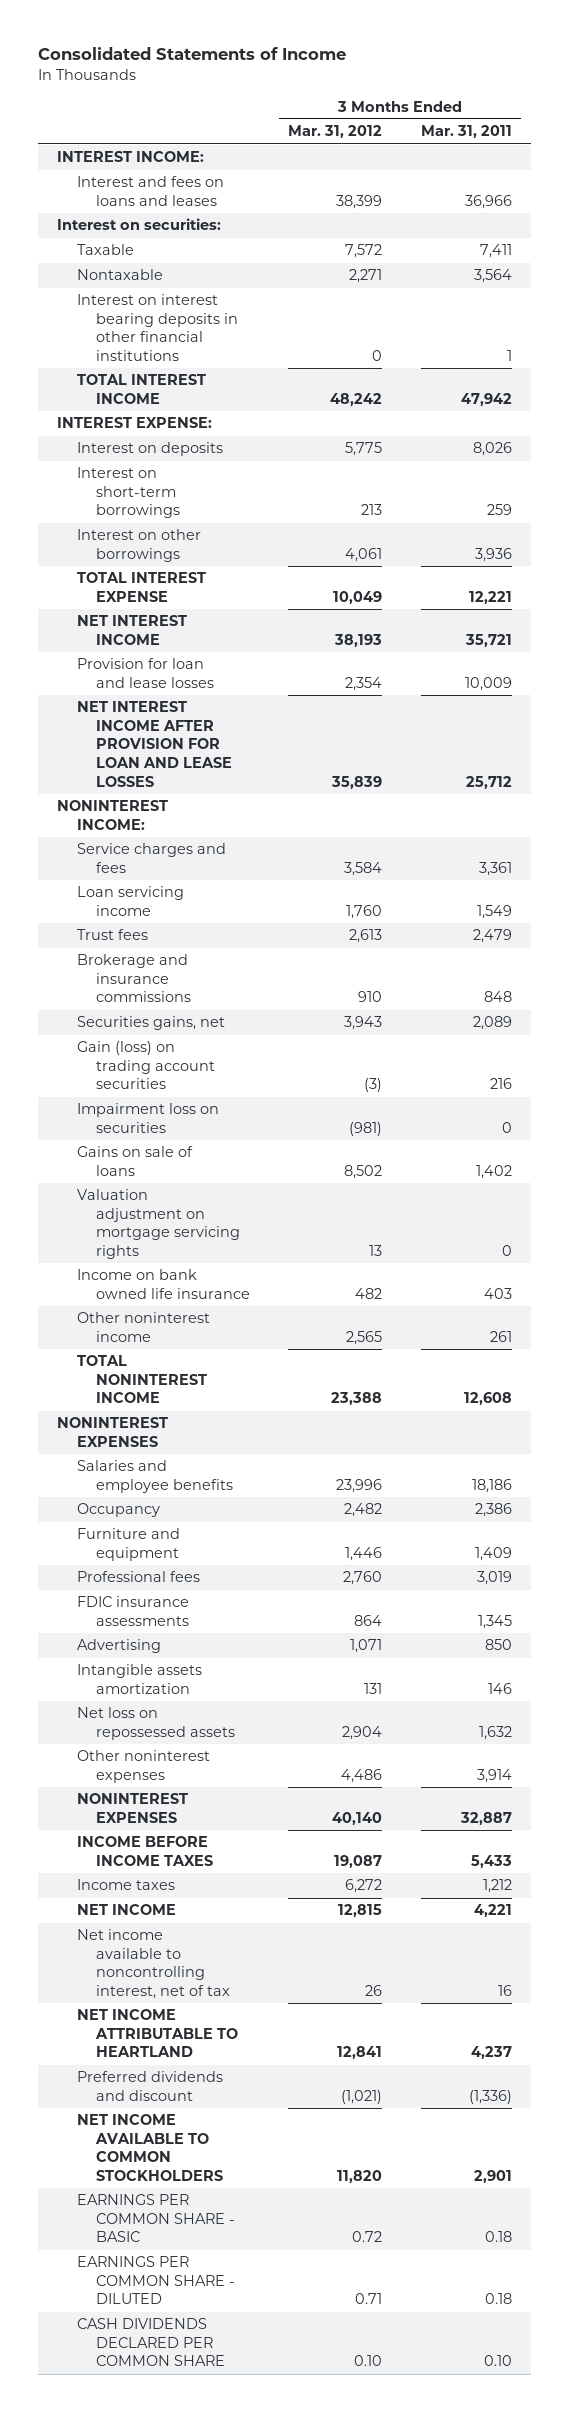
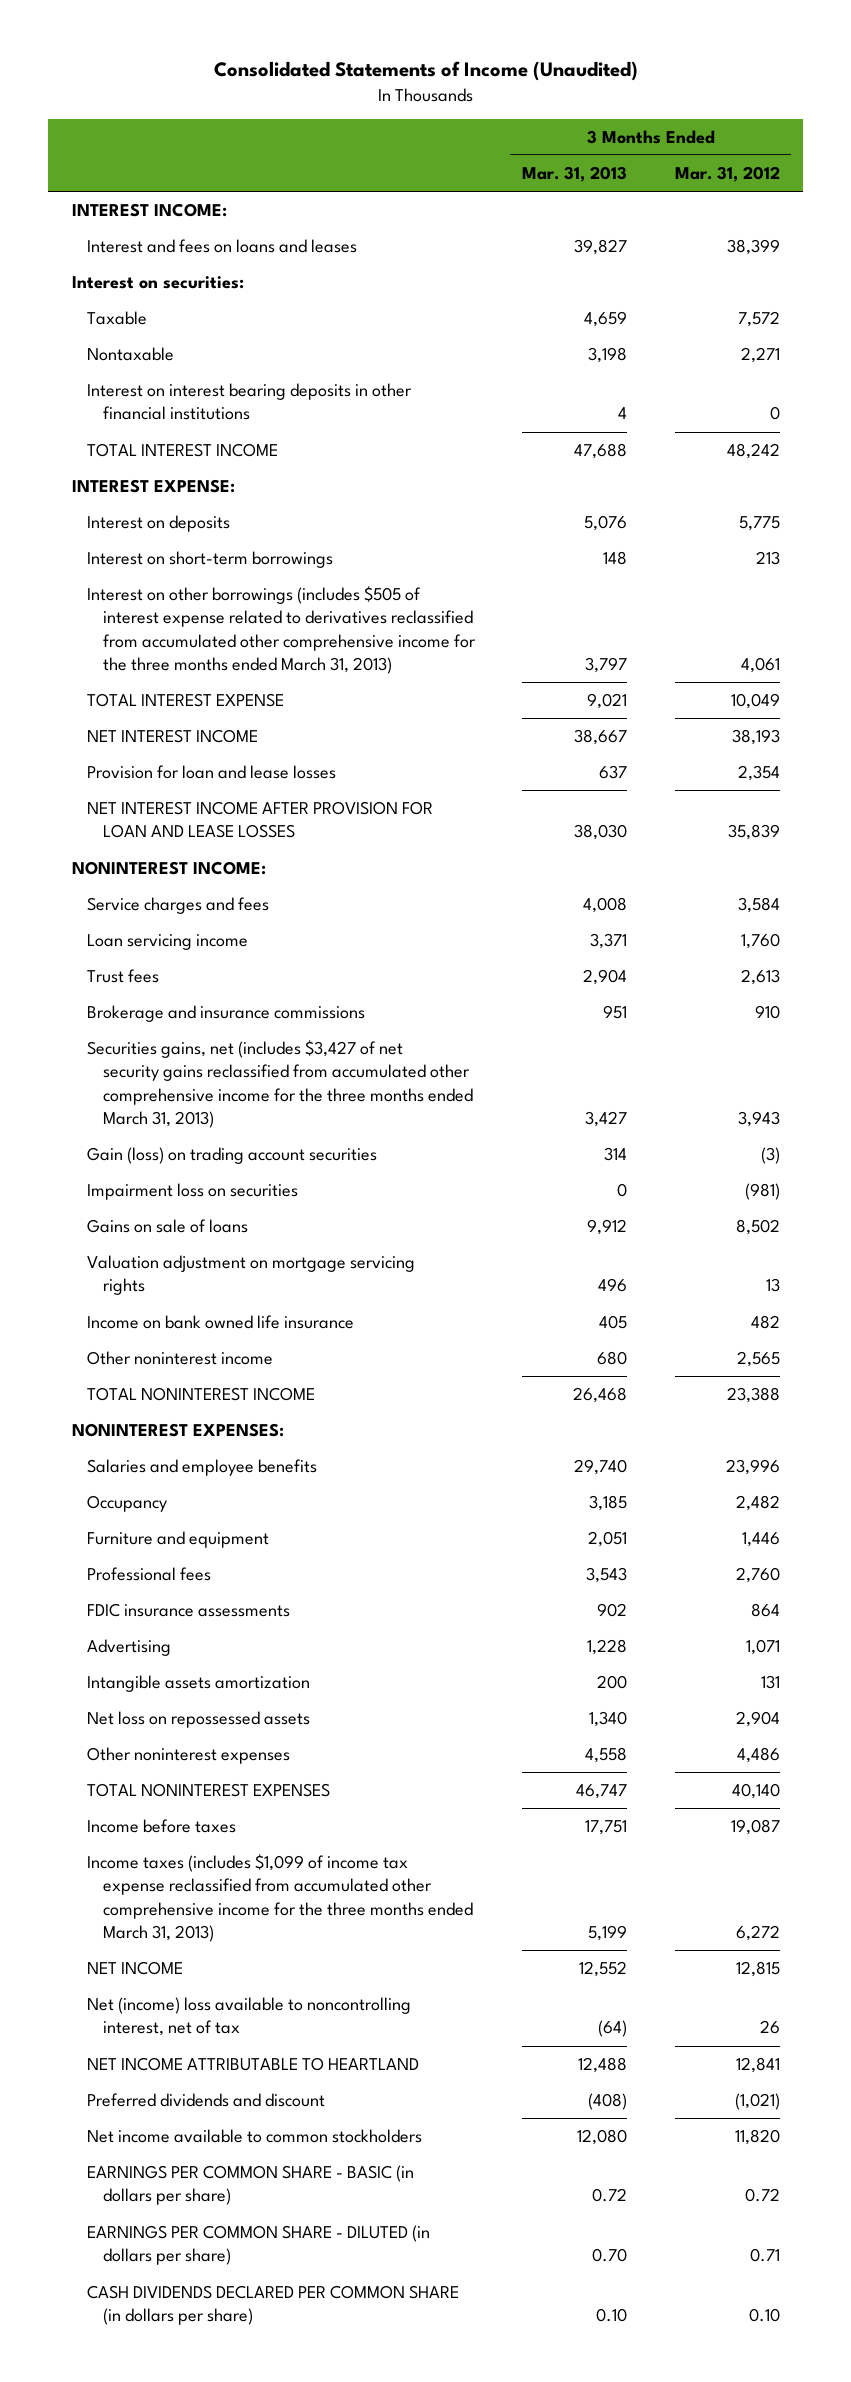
[37,47,346,61] Consolidated Statements of Income -> [213,61,638,82] Consolidated Statements of Income (Unaudited)
[420,125,512,139] Mar. 31, 2011 -> none
none -> [522,166,628,183] Mar. 31, 2013
[76,529,201,562] Interest on other borrowings -> [87,586,476,675] Interest on other borrowings (includes $505 of interest expense related to derivatives reclassified from accumulated other comprehensive income for the three months ended March 31, 2013)
[76,1016,225,1031] Securities gains, net -> [87,1040,473,1129] Securities gains, net (includes $3,427 of net security gains reclassified from accumulated other comprehensive income for the three months ended March 31, 2013)
[56,1417,168,1447] NONINTEREST EXPENSES -> [71,1423,284,1438] NONINTEREST EXPENSES:
[76,1793,188,1823] NONINTEREST EXPENSES -> [87,1783,331,1798] TOTAL NONINTEREST EXPENSES
[76,1836,214,1866] INCOME BEFORE INCOME TAXES -> [87,1819,237,1834] Income before taxes
[76,1879,175,1891] Income taxes -> [87,1854,473,1943] Income taxes (includes $1,099 of income tax expense reclassified from accumulated other comprehensive income for the three months ended March 31, 2013)
[76,1929,231,2000] Net income available to noncontrolling interest, net of tax -> [87,1997,412,2037] Net (income) loss available to noncontrolling interest, net of tax
[76,2114,224,2182] NET INCOME AVAILABLE TO COMMON STOCKHOLDERS -> [87,2129,423,2144] Net income available to common stockholders
[76,2194,236,2243] EARNINGS PER COMMON SHARE - BASIC -> [87,2165,415,2206] EARNINGS PER COMMON SHARE - BASIC (in dollars per share)
[76,2256,236,2305] EARNINGS PER COMMON SHARE - DILUTED -> [87,2225,431,2266] EARNINGS PER COMMON SHARE - DILUTED (in dollars per share)
[76,2318,226,2367] CASH DIVIDENDS DECLARED PER COMMON SHARE -> [87,2285,460,2326] CASH DIVIDENDS DECLARED PER COMMON SHARE (in dollars per share)

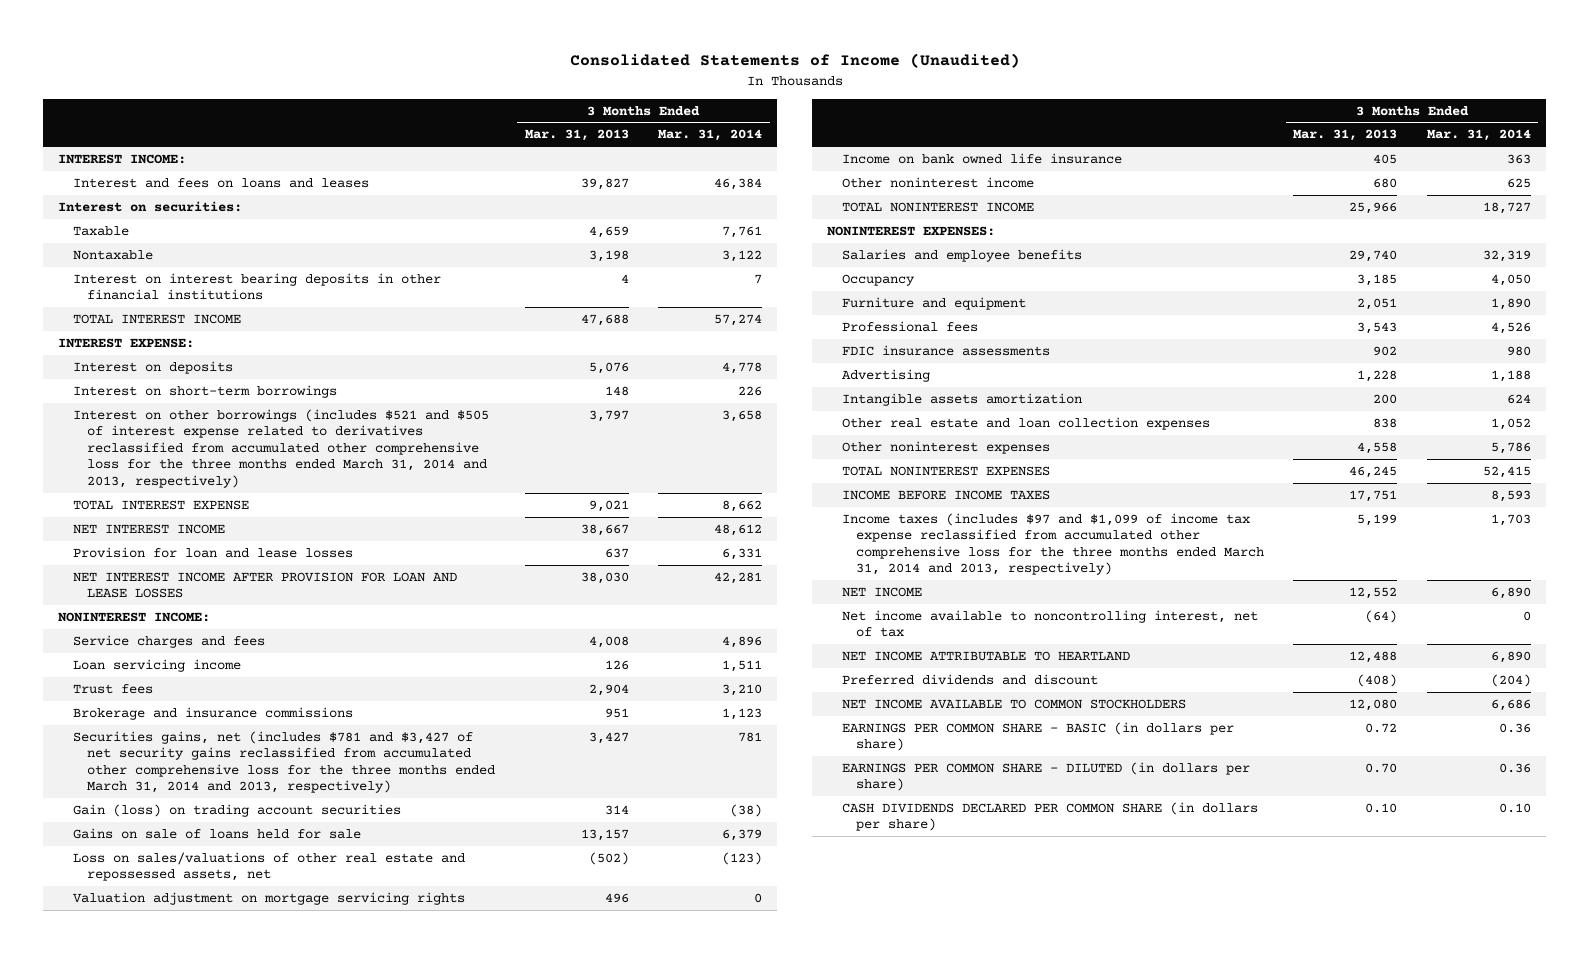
[674,166,780,183] Mar. 31, 2012 -> none
none -> [658,129,763,142] Mar. 31, 2014
[87,586,476,675] Interest on other borrowings (includes $505 of interest expense related to derivatives reclassified from accumulated other comprehensive income for the three months ended March 31, 2013) -> [72,408,489,488] Interest on other borrowings (includes $521 and $505 of interest expense related to derivatives reclassified from accumulated other comprehensive loss for the three months ended March 31, 2014 and 2013, respectively)
[590,933,628,950] 3,371 -> [604,659,629,670] 126
[87,1040,473,1129] Securities gains, net (includes $3,427 of net security gains reclassified from accumulated other comprehensive income for the three months ended March 31, 2013) -> [72,730,496,794] Securities gains, net (includes $781 and $3,427 of net security gains reclassified from accumulated other comprehensive loss for the three months ended March 31, 2014 and 2013, respectively)
[87,1183,299,1201] Impairment loss on securities -> none
[87,1219,249,1234] Gains on sale of loans -> [72,827,361,839] Gains on sale of loans held for sale
[587,1219,628,1236] 9,912 -> [580,828,629,841] 13,157
none -> [72,851,465,882] Loss on sales/valuations of other real estate and repossessed assets, net
[573,1387,628,1404] 26,468 -> [1349,201,1398,214] 25,966
[87,1711,311,1729] Net loss on repossessed assets -> none
none -> [841,416,1210,430] Other real estate and loan collection expenses
[576,1784,628,1800] 46,747 -> [1349,465,1398,478] 46,245
[87,1819,237,1834] Income before taxes -> [841,489,1050,500] INCOME BEFORE INCOME TAXES
[87,1854,473,1943] Income taxes (includes $1,099 of income tax expense reclassified from accumulated other comprehensive income for the three months ended March 31, 2013) -> [841,512,1265,576] Income taxes (includes $97 and $1,099 of income tax expense reclassified from accumulated other comprehensive loss for the three months ended March 31, 2014 and 2013, respectively)
[87,1997,412,2037] Net (income) loss available to noncontrolling interest, net of tax -> [841,609,1258,638] Net income available to noncontrolling interest, net of tax
[87,2129,423,2144] Net income available to common stockholders -> [841,698,1186,709] NET INCOME AVAILABLE TO COMMON STOCKHOLDERS

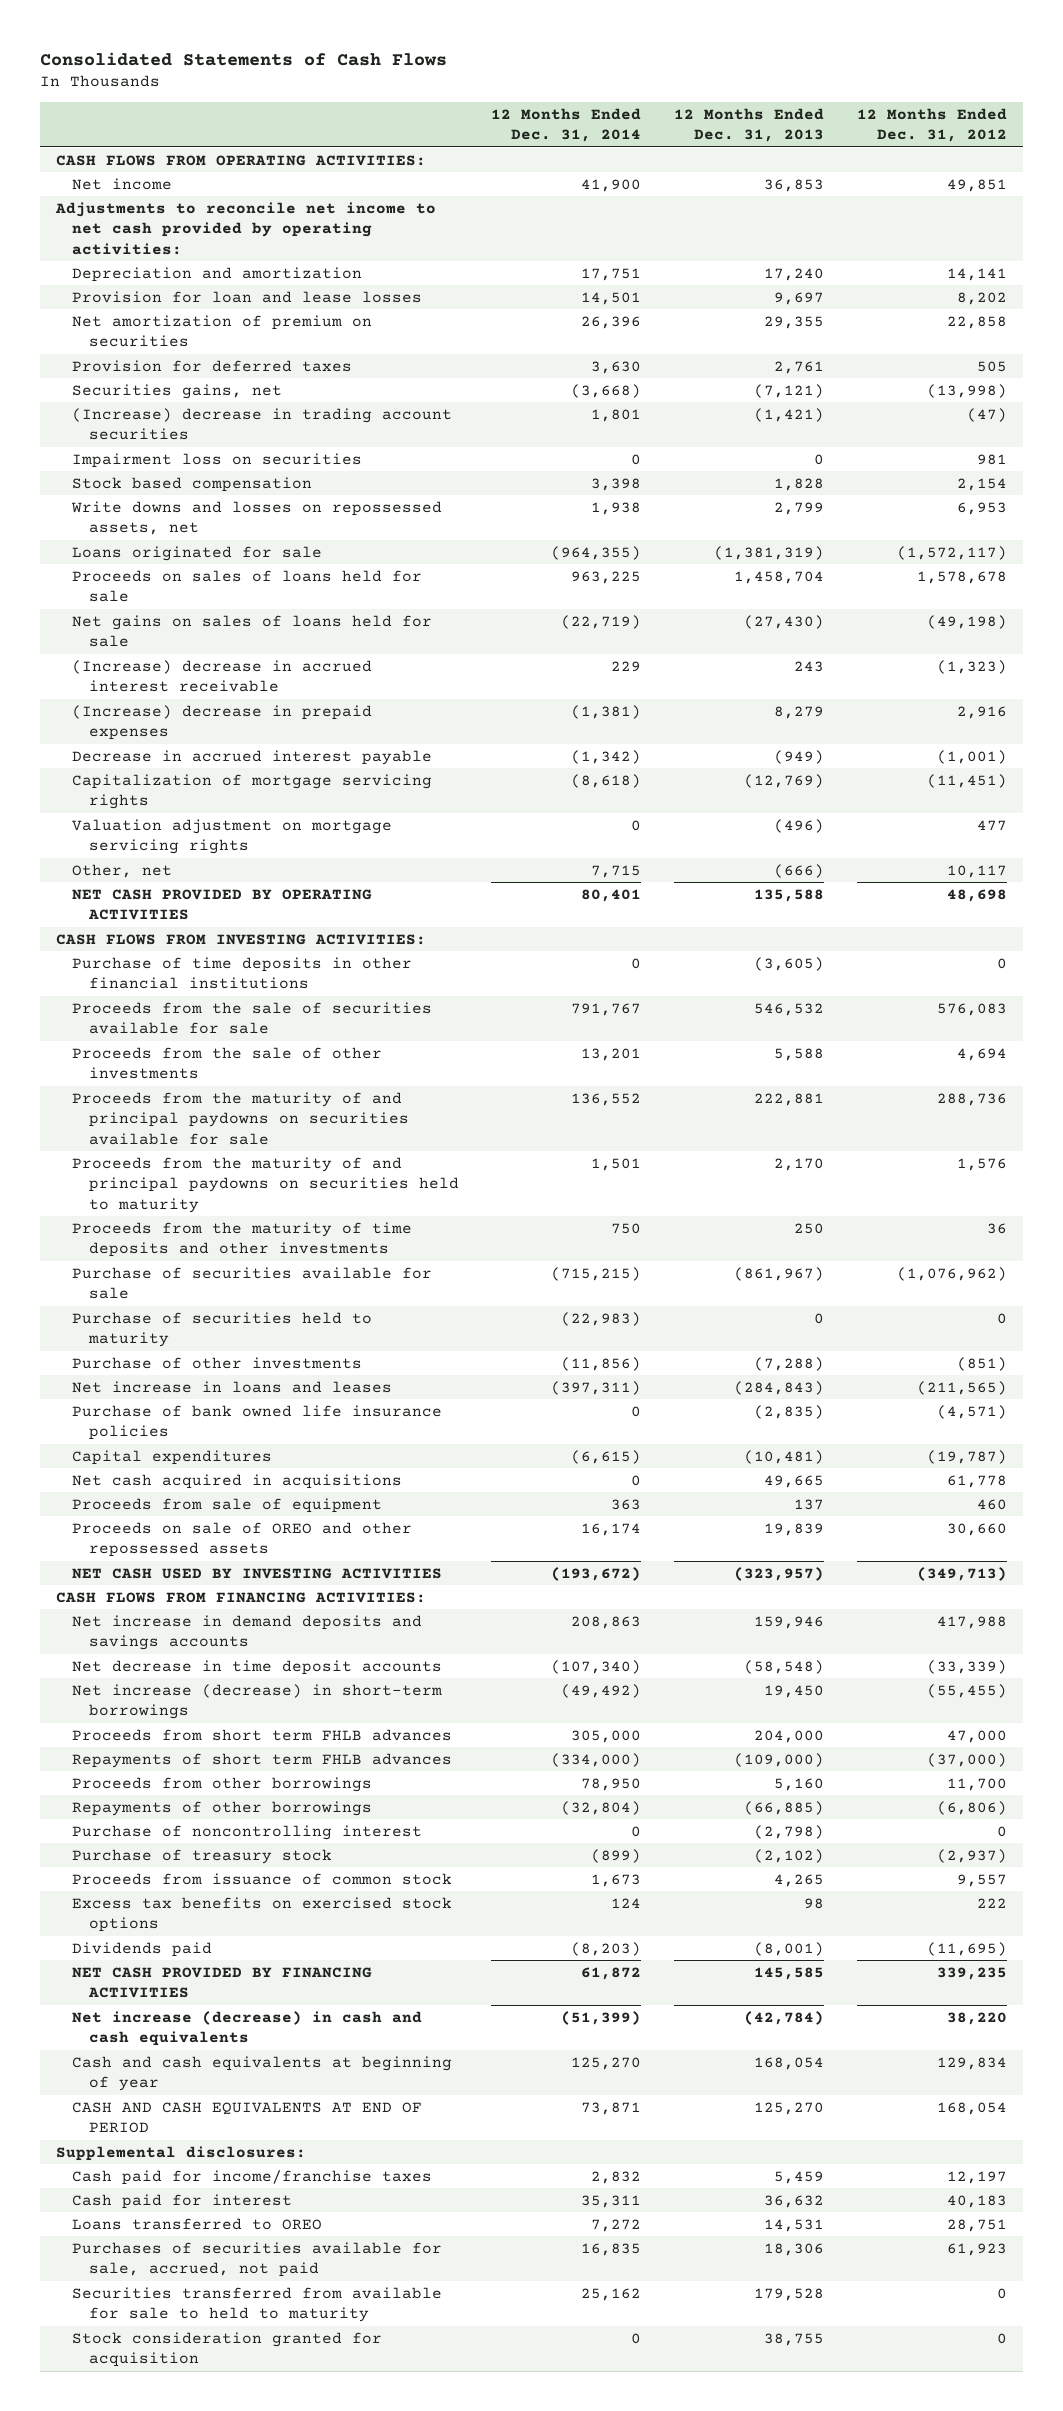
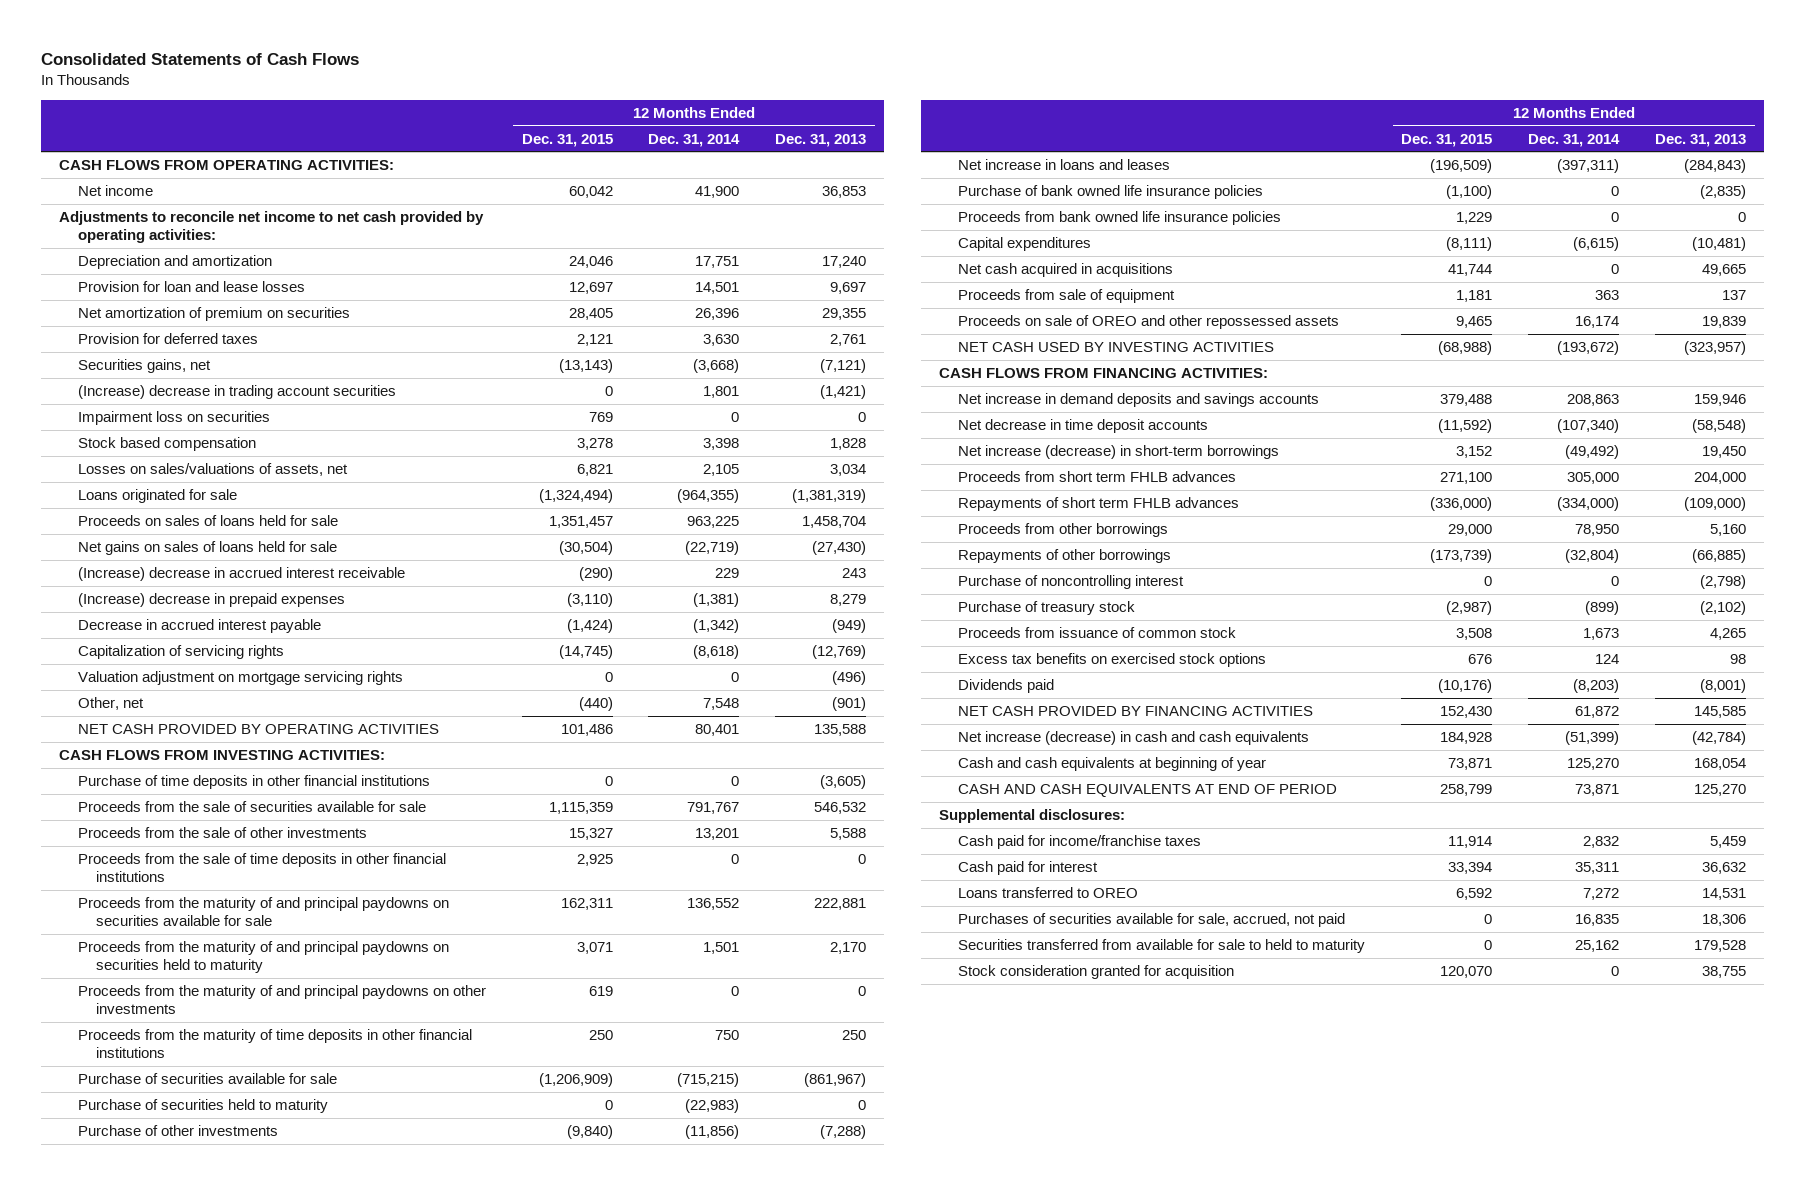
[856,107,1007,143] 12 Months Ended Dec. 31, 2012 -> none
none -> [521,133,613,147] Dec. 31, 2015
[71,500,443,536] Write downs and losses on repossessed assets, net -> [77,463,348,477] Losses on sales/valuations of assets, net
[591,501,642,515] 1,938 -> [703,464,740,477] 2,105
[774,501,825,515] 2,799 -> [830,464,867,477] 3,034
[72,773,433,810] Capitalization of mortgage servicing rights -> [77,645,284,660] Capitalization of servicing rights
[591,864,642,878] 7,715 -> [703,698,740,711] 7,548
[774,863,825,878] (666) -> [832,697,867,712] (901)
none -> [77,853,446,883] Proceeds from the sale of time deposits in other financial institutions
none -> [77,985,486,1015] Proceeds from the maturity of and principal paydowns on other investments
[72,1221,413,1258] Proceeds from the maturity of time deposits and other investments -> [77,1029,472,1059] Proceeds from the maturity of time deposits in other financial institutions
none -> [957,211,1281,226] Proceeds from bank owned life insurance policies

